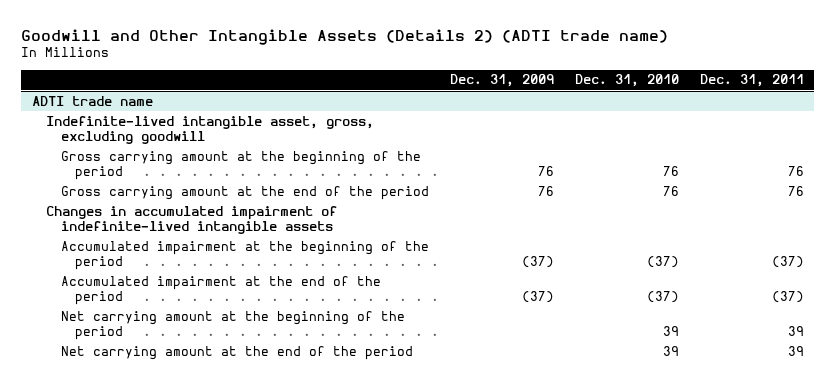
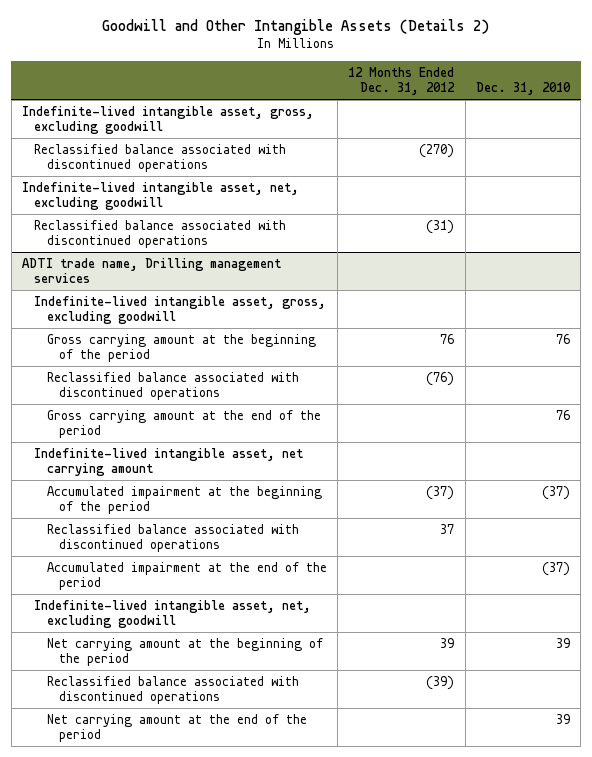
[21,28,669,45] Goodwill and Other Intangible Assets (Details 2) (ADTI trade name) -> [101,19,489,36] Goodwill and Other Intangible Assets (Details 2)
[449,74,554,88] Dec. 31, 2009 -> none
[699,74,804,88] Dec. 31, 2011 -> none
none -> [348,66,456,96] 12 Months Ended Dec. 31, 2012
none -> [21,105,314,135] Indefinite-lived intangible asset, gross, excluding goodwill
none -> [34,143,287,173] Reclassified balance associated with discontinued operations
none -> [21,181,299,211] Indefinite-lived intangible asset, net, excluding goodwill
none -> [34,219,287,249] Reclassified balance associated with discontinued operations
[31,95,153,106] ADTI trade name -> [21,257,281,284] ADTI trade name, Drilling management services
none -> [46,371,299,401] Reclassified balance associated with discontinued operations
[46,205,338,235] Changes in accumulated impairment of indefinite-lived intangible assets -> [34,447,304,477] Indefinite-lived intangible asset, net carrying amount
none -> [46,523,299,553] Reclassified balance associated with discontinued operations
none -> [34,599,312,629] Indefinite-lived intangible asset, net, excluding goodwill
none -> [46,675,299,705] Reclassified balance associated with discontinued operations

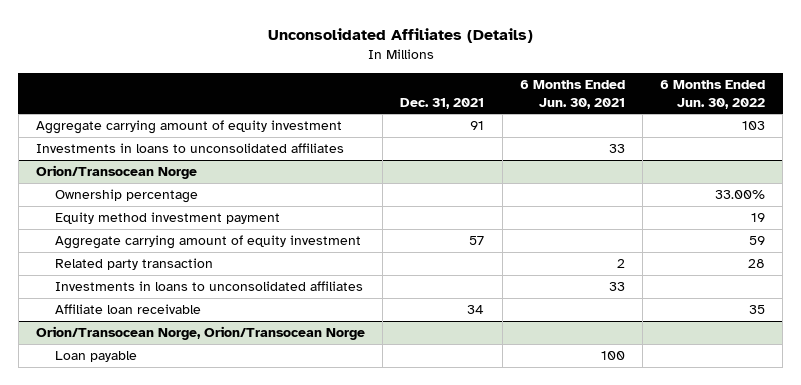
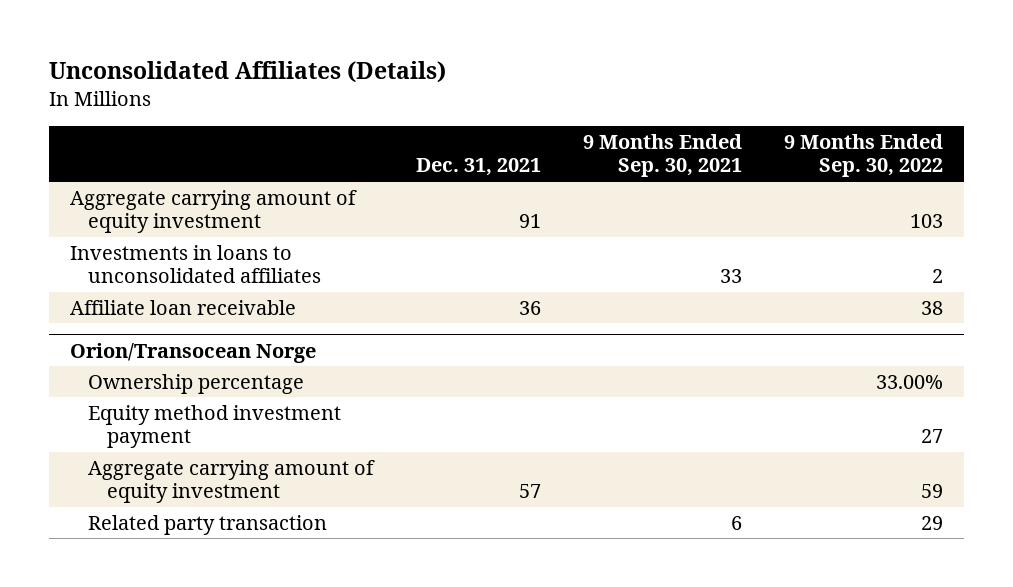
[519,80,625,109] 6 Months Ended Jun. 30, 2021 -> none
[660,80,766,109] 6 Months Ended Jun. 30, 2022 -> none
none -> [582,134,742,178] 9 Months Ended Sep. 30, 2021
none -> [784,134,944,178] 9 Months Ended Sep. 30, 2022
none -> [69,299,296,315] Affiliate loan receivable
[55,281,364,292] Investments in loans to unconsolidated affiliates -> none
[55,304,202,315] Affiliate loan receivable -> none
[35,326,365,341] Orion/Transocean Norge, Orion/Transocean Norge -> none
[55,351,138,363] Loan payable -> none

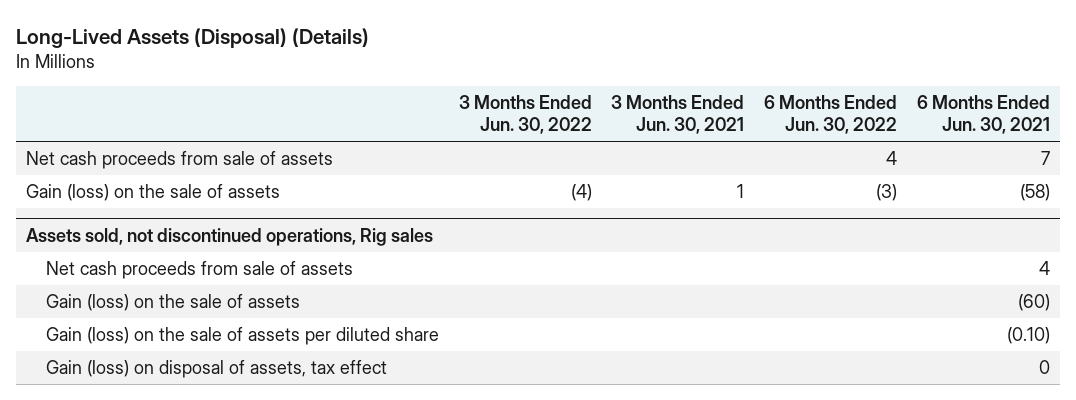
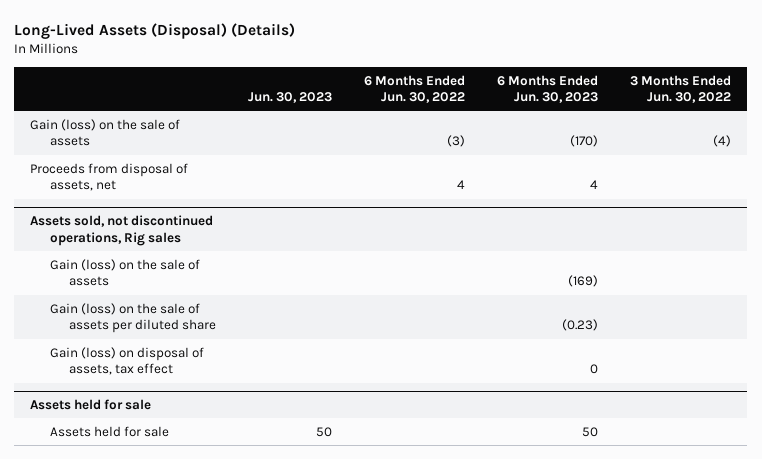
[611,95,745,135] 3 Months Ended Jun. 30, 2021 -> none
[916,95,1050,135] 6 Months Ended Jun. 30, 2021 -> none
none -> [247,92,332,104] Jun. 30, 2023
none -> [497,74,599,104] 6 Months Ended Jun. 30, 2023
[25,151,333,170] Net cash proceeds from sale of assets -> none
none -> [30,162,189,192] Proceeds from disposal of assets, net
[45,261,353,280] Net cash proceeds from sale of assets -> none
none -> [30,399,152,411] Assets held for sale
none -> [49,425,169,437] Assets held for sale

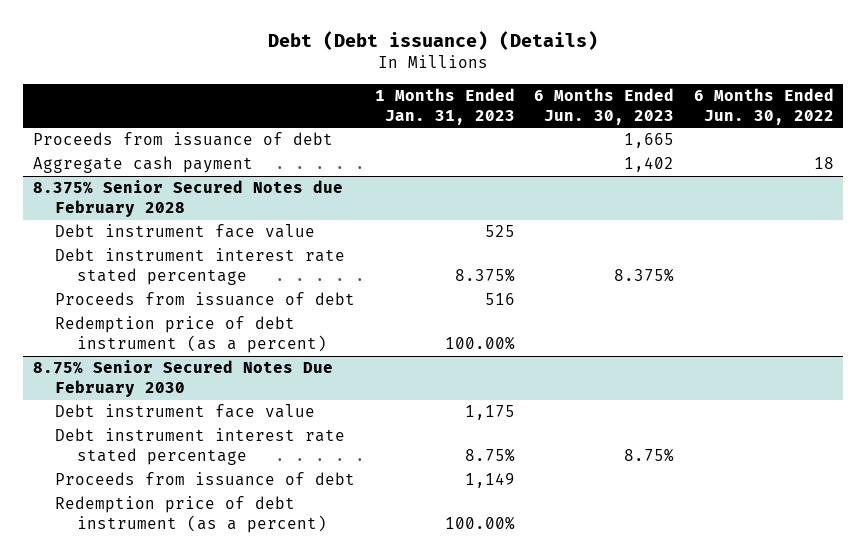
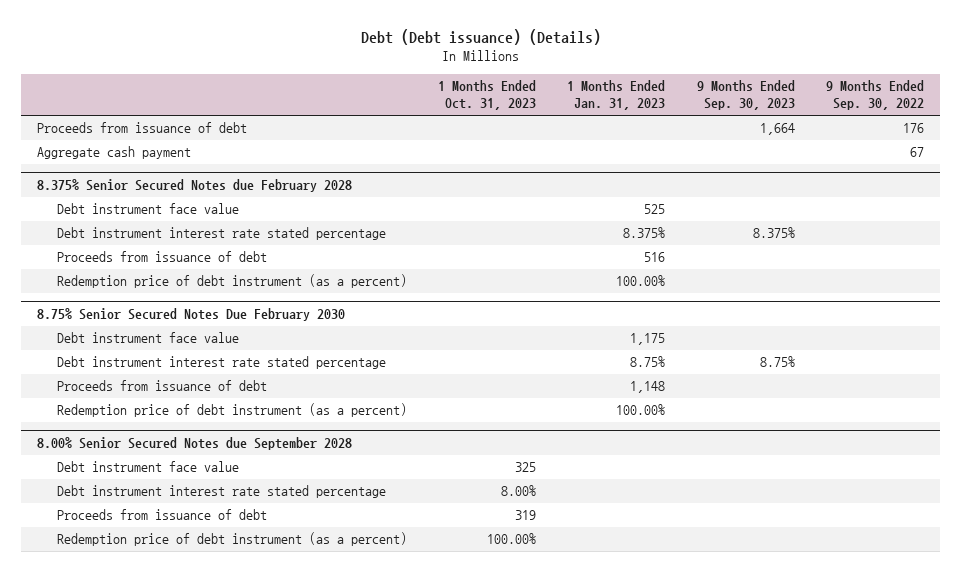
[534,88,675,125] 6 Months Ended Jun. 30, 2023 -> none
[693,88,834,125] 6 Months Ended Jun. 30, 2022 -> none
none -> [438,80,537,111] 1 Months Ended Oct. 31, 2023
none -> [696,80,795,111] 9 Months Ended Sep. 30, 2023
none -> [826,80,925,111] 9 Months Ended Sep. 30, 2022
[464,473,515,489] 1,149 -> [630,381,666,394] 1,148
none -> [36,437,352,451] 8.00% Senior Secured Notes due September 2028
none -> [56,461,239,473] Debt instrument face value
none -> [56,485,386,499] Debt instrument interest rate stated percentage
none -> [56,509,267,521] Proceeds from issuance of debt
none -> [56,532,407,547] Redemption price of debt instrument (as a percent)

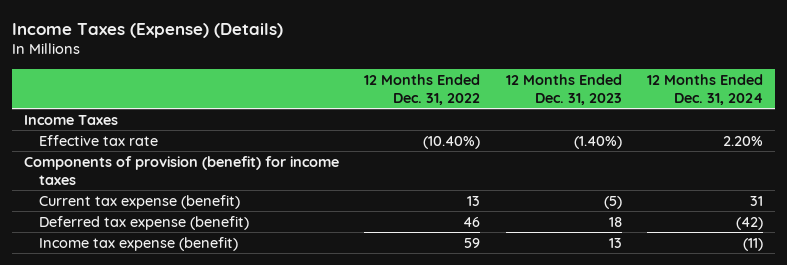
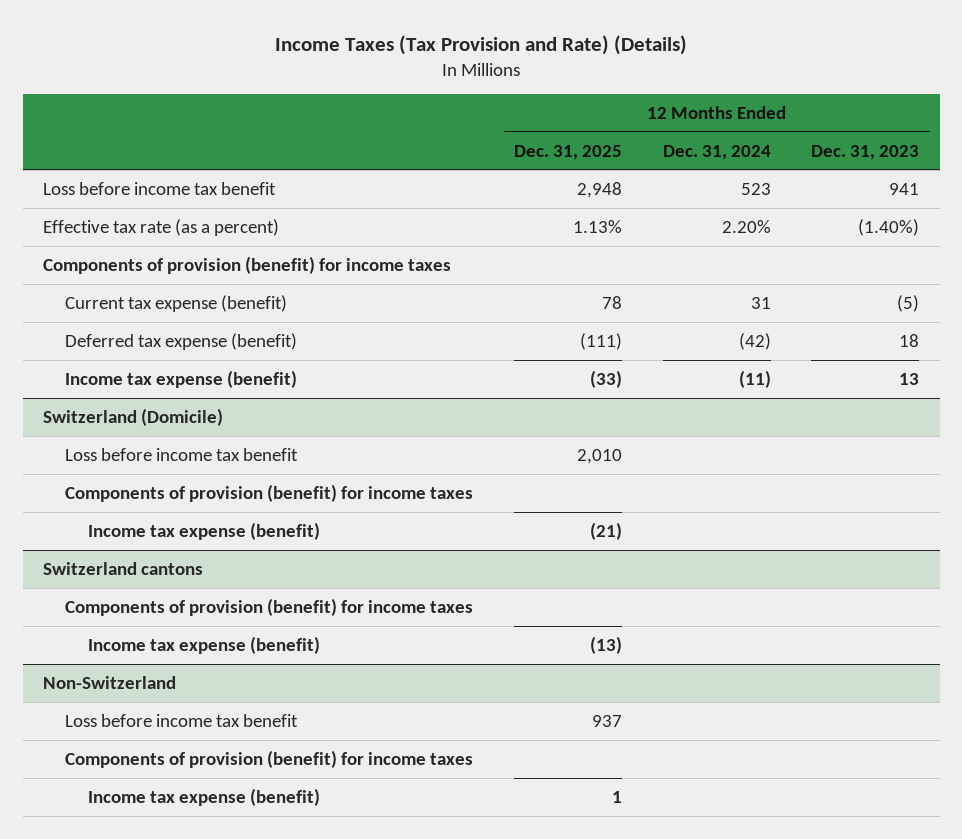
[11,22,283,38] Income Taxes (Expense) (Details) -> [275,35,688,56] Income Taxes (Tax Provision and Rate) (Details)
[364,74,481,105] 12 Months Ended Dec. 31, 2022 -> none
none -> [514,144,623,160] Dec. 31, 2025
[24,114,119,125] Income Taxes -> none
none -> [43,181,277,195] Loss before income tax benefit
[39,134,159,146] Effective tax rate -> [43,218,280,236] Effective tax rate (as a percent)
none -> [43,407,224,426] Switzerland (Domicile)
none -> [65,447,299,461] Loss before income tax benefit
none -> [65,483,474,502] Components of provision (benefit) for income taxes
none -> [87,521,320,540] Income tax expense (benefit)
none -> [43,561,204,575] Switzerland cantons
none -> [65,597,474,616] Components of provision (benefit) for income taxes
none -> [87,635,320,654] Income tax expense (benefit)
none -> [43,675,177,689] Non-Switzerland
none -> [65,713,299,727] Loss before income tax benefit
none -> [65,749,474,768] Components of provision (benefit) for income taxes
none -> [87,787,320,806] Income tax expense (benefit)

